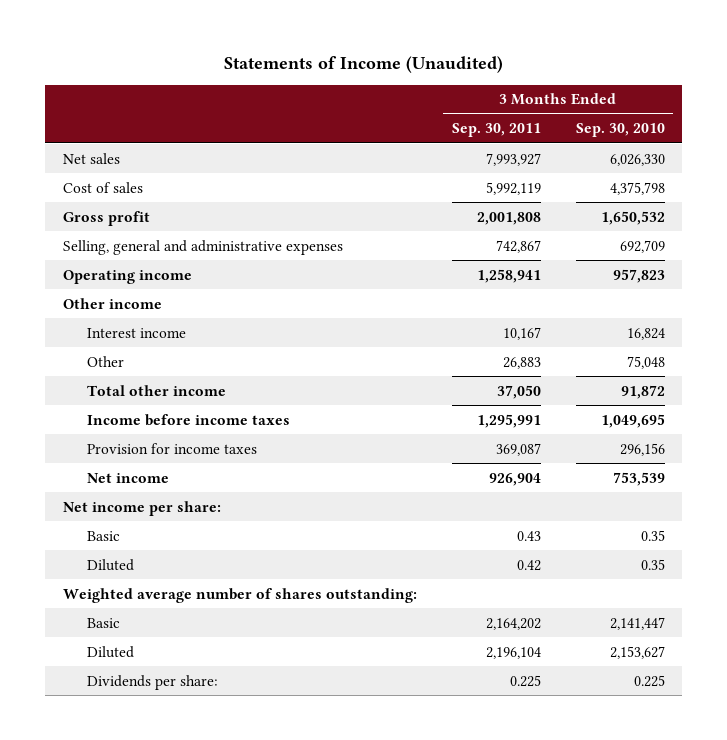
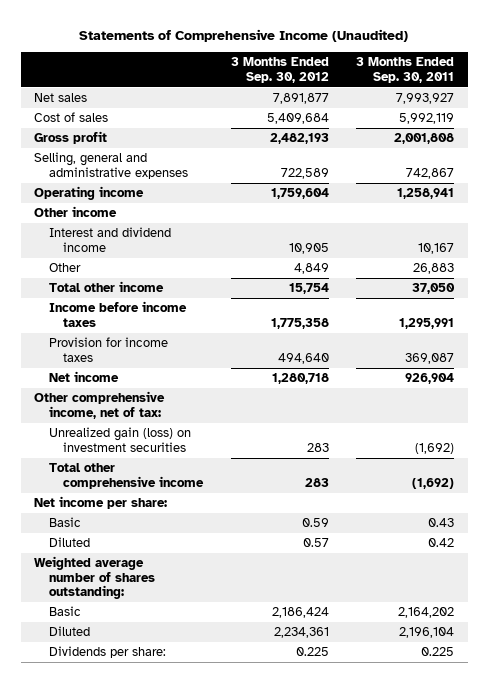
[223,56,503,74] Statements of Income (Unaudited) -> [79,28,409,42] Statements of Comprehensive Income (Unaudited)
[575,123,665,138] Sep. 30, 2010 -> none
none -> [230,57,329,84] 3 Months Ended Sep. 30, 2012
[87,327,187,338] Interest income -> [48,227,171,252] Interest and dividend income
none -> [34,391,166,419] Other comprehensive income, net of tax:
none -> [48,427,191,452] Unrealized gain (loss) on investment securities
none -> [48,463,205,489] Total other comprehensive income

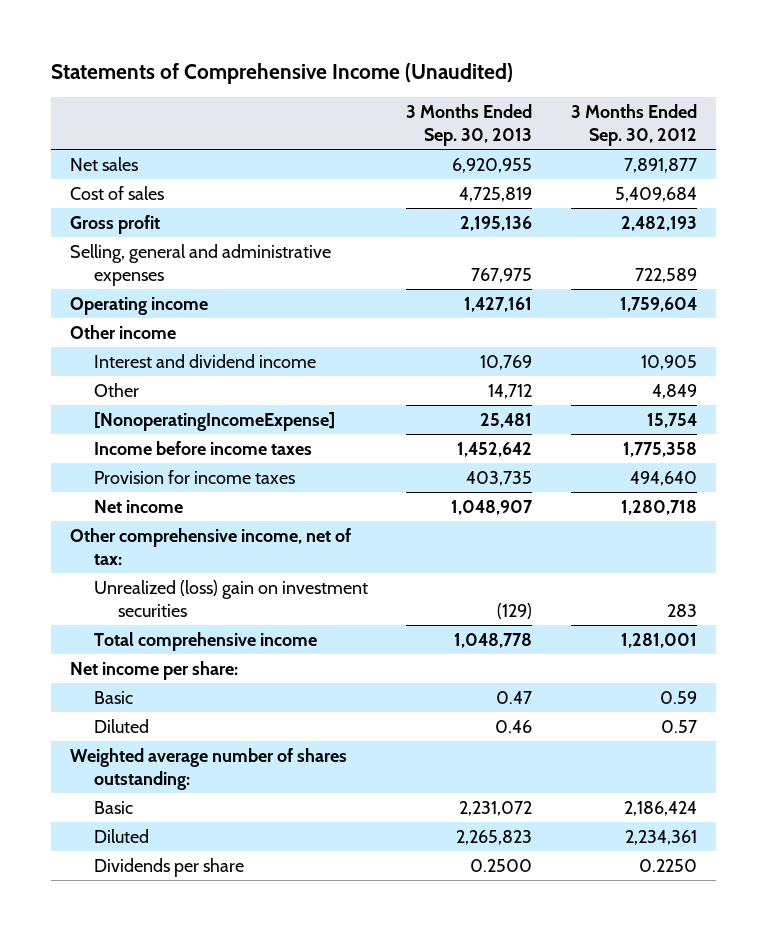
[356,57,455,84] 3 Months Ended Sep. 30, 2011 -> none
none -> [406,103,533,147] 3 Months Ended Sep. 30, 2013
[48,281,164,293] Total other income -> [94,411,336,431] [NonoperatingIncomeExpense]
[48,427,191,452] Unrealized gain (loss) on investment securities -> [94,579,369,618] Unrealized (loss) gain on investment securities
[48,463,205,489] Total other comprehensive income -> [94,631,318,651] Total comprehensive income
[304,477,329,487] 283 -> [620,632,697,648] 1,281,001
[48,646,166,659] Dividends per share: -> [94,857,245,877] Dividends per share
[295,647,329,657] 0.225 -> [638,858,697,872] 0.2250

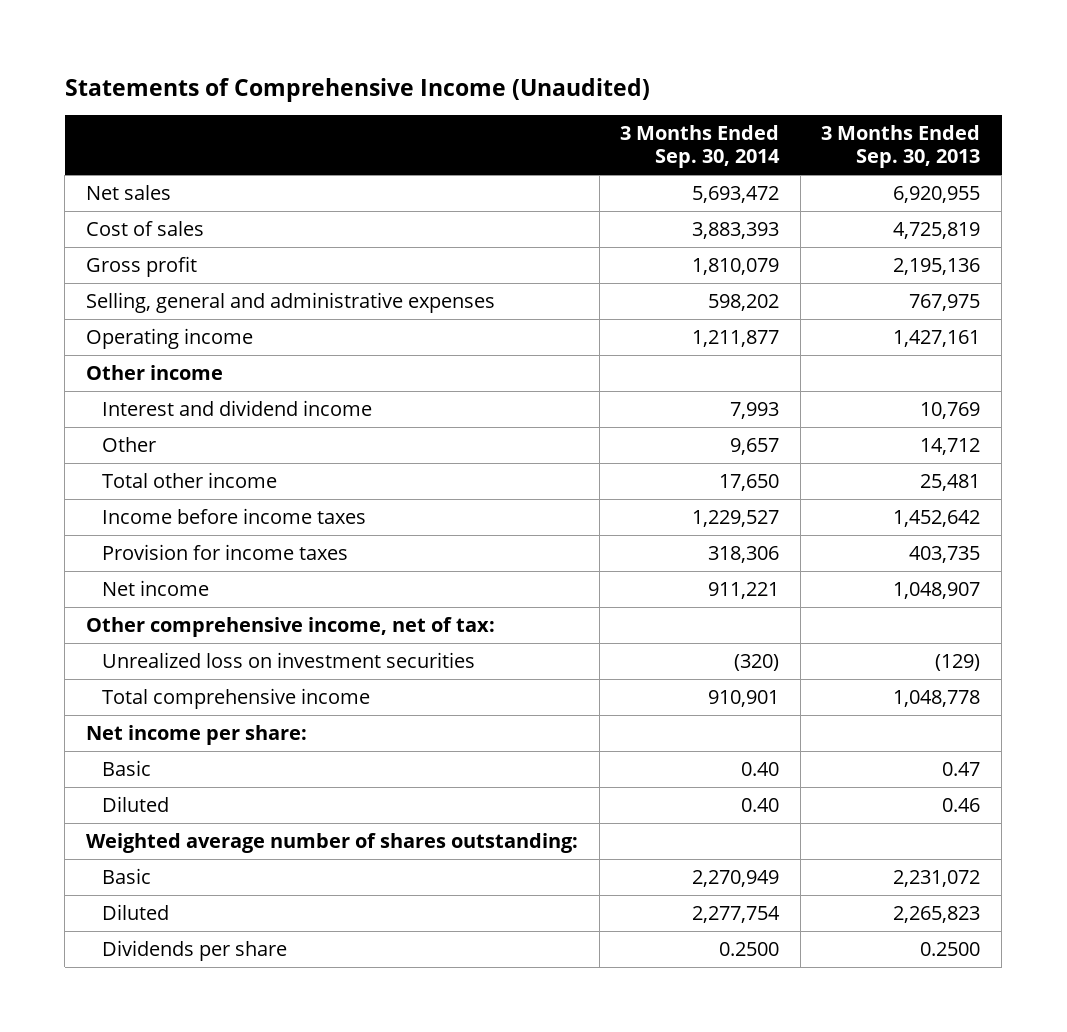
[570,103,697,147] 3 Months Ended Sep. 30, 2012 -> none
none -> [620,125,781,169] 3 Months Ended Sep. 30, 2014
[94,411,336,431] [NonoperatingIncomeExpense] -> [102,472,278,489] Total other income
[94,579,369,618] Unrealized (loss) gain on investment securities -> [102,652,476,669] Unrealized loss on investment securities

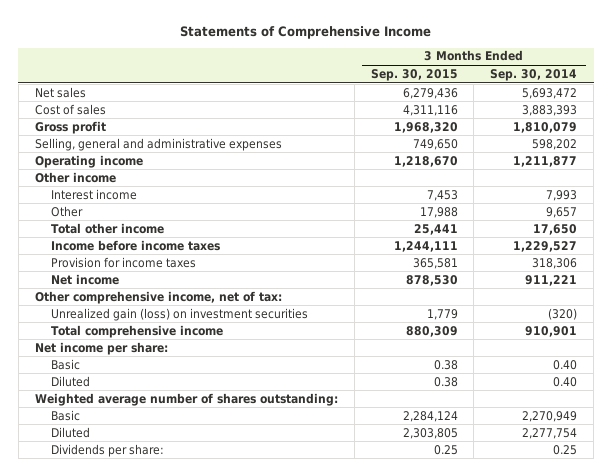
[64,77,650,102] Statements of Comprehensive Income (Unaudited) -> [180,26,432,40] Statements of Comprehensive Income
[821,125,981,169] 3 Months Ended Sep. 30, 2013 -> none
none -> [370,68,458,81] Sep. 30, 2015
[102,400,373,417] Interest and dividend income -> [51,188,138,200] Interest income
[102,652,476,669] Unrealized loss on investment securities -> [51,307,309,321] Unrealized gain (loss) on investment securities
[102,940,288,962] Dividends per share -> [51,443,165,457] Dividends per share:
[719,942,780,957] 0.2500 -> [553,444,578,455] 0.25

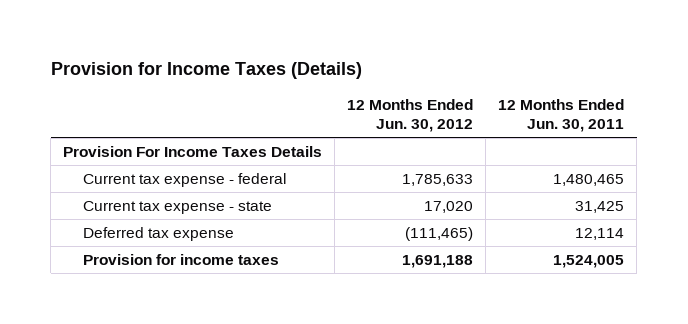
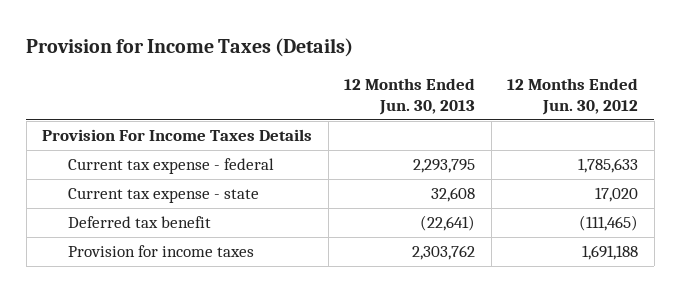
[498,98,625,133] 12 Months Ended Jun. 30, 2011 -> none
none -> [344,78,476,116] 12 Months Ended Jun. 30, 2013
[82,226,234,241] Deferred tax expense -> [68,216,212,229] Deferred tax benefit

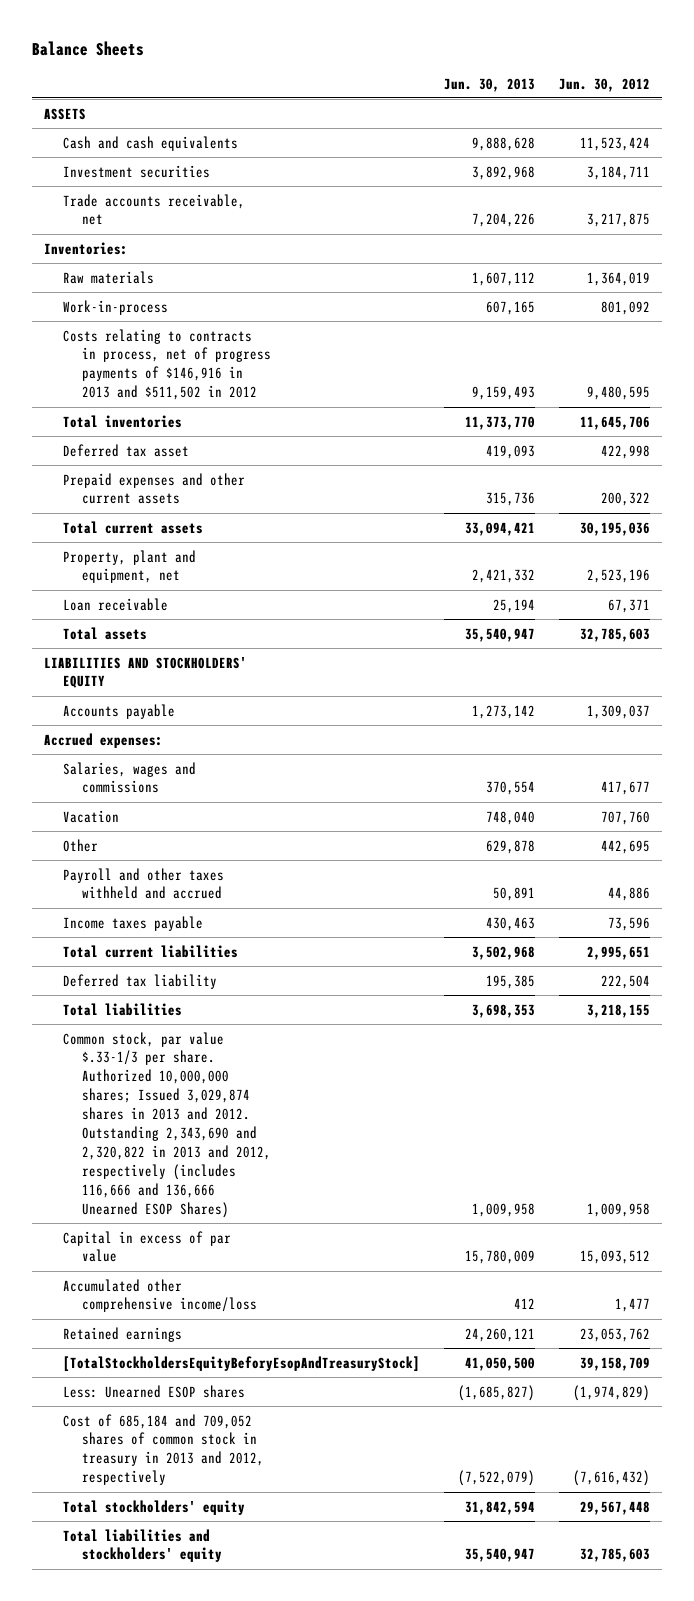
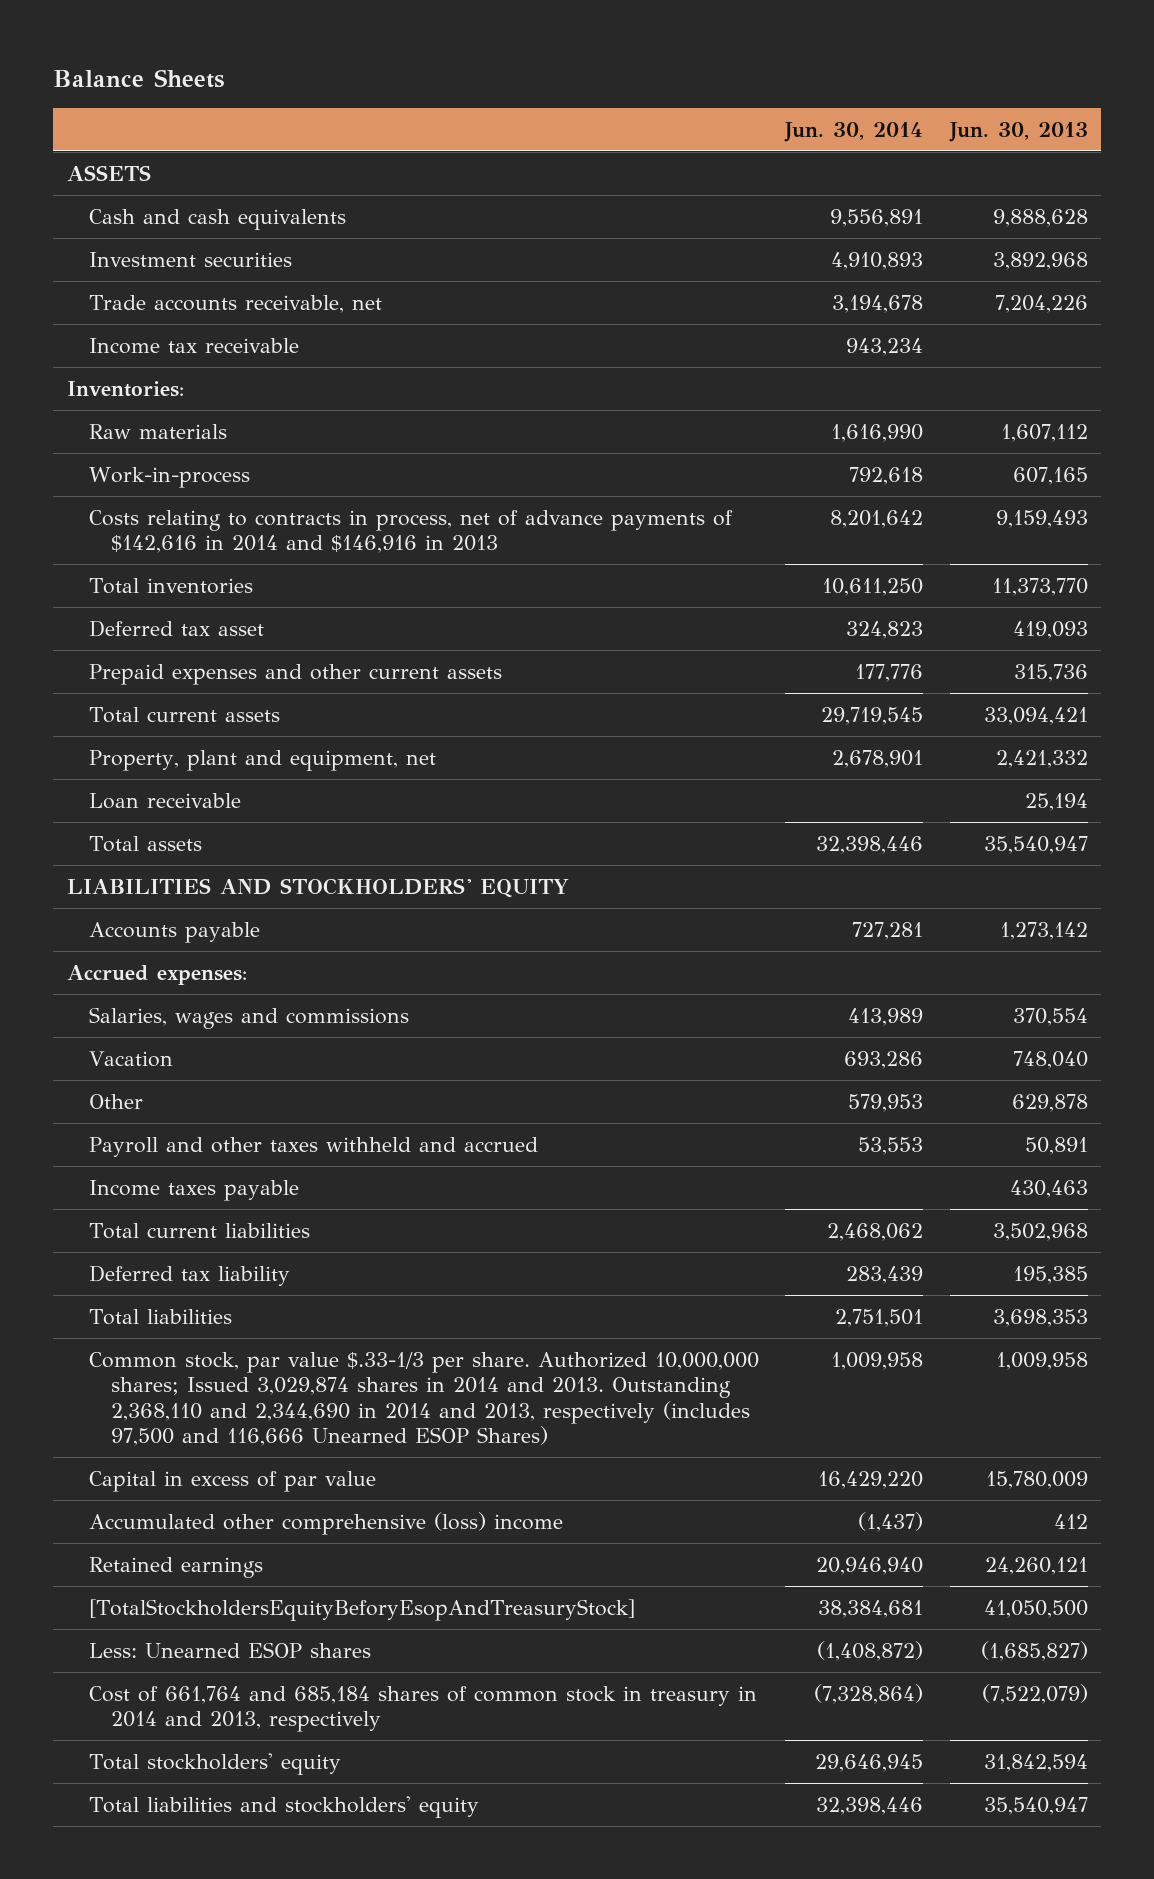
[559,77,651,92] Jun. 30, 2012 -> none
none -> [784,121,924,142] Jun. 30, 2014
none -> [88,337,299,354] Income tax receivable
[62,328,272,401] Costs relating to contracts in process, net of progress payments of $146,916 in 2013 and $511,502 in 2012 -> [88,509,733,554] Costs relating to contracts in process, net of advance payments of $142,616 in 2014 and $146,916 in 2013
[62,1031,272,1219] Common stock, par value $.33-1/3 per share. Authorized 10,000,000 shares; Issued 3,029,874 shares in 2013 and 2012. Outstanding 2,343,690 and 2,320,822 in 2013 and 2012, respectively (includes 116,666 and 136,666 Unearned ESOP Shares) -> [88,1351,759,1447] Common stock, par value $.33-1/3 per share. Authorized 10,000,000 shares; Issued 3,029,874 shares in 2014 and 2013. Outstanding 2,368,110 and 2,344,690 in 2014 and 2013, respectively (includes 97,500 and 116,666 Unearned ESOP Shares)
[62,1278,258,1313] Accumulated other comprehensive income/loss -> [88,1511,563,1535] Accumulated other comprehensive (loss) income
[62,1413,265,1486] Cost of 685,184 and 709,052 shares of common stock in treasury in 2013 and 2012, respectively -> [88,1685,757,1733] Cost of 661,764 and 685,184 shares of common stock in treasury in 2014 and 2013, respectively

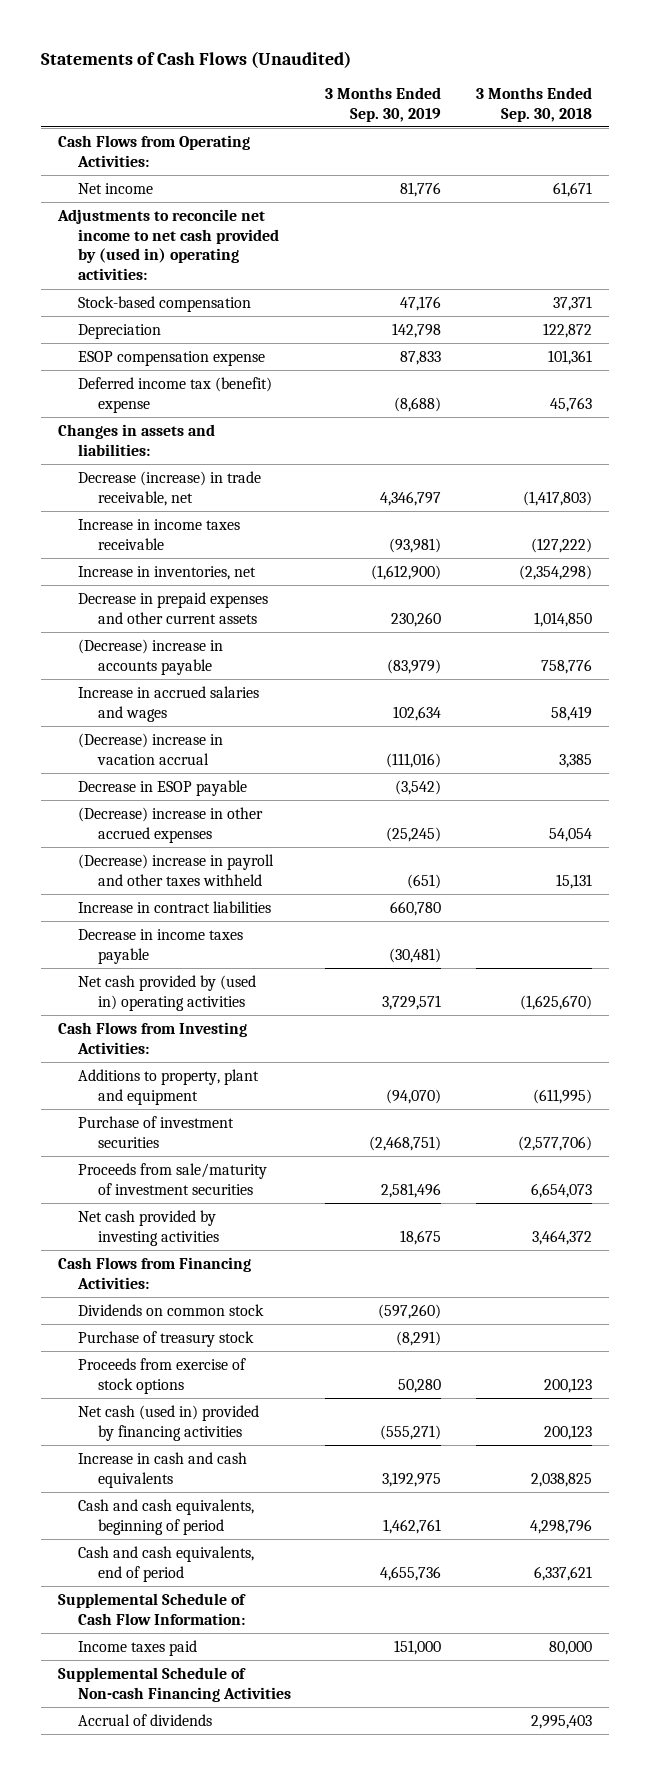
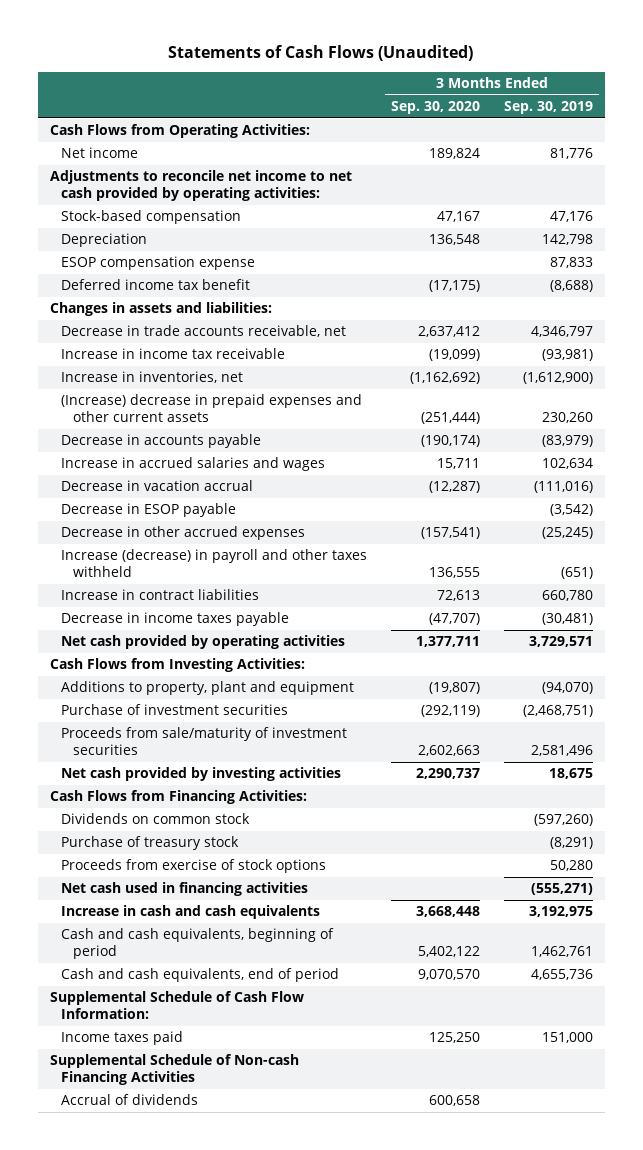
[475,86,592,122] 3 Months Ended Sep. 30, 2018 -> none
none -> [391,101,481,115] Sep. 30, 2020
[56,208,279,281] Adjustments to reconcile net income to net cash provided by (used in) operating activities: -> [49,170,352,201] Adjustments to reconcile net income to net cash provided by operating activities:
[77,376,272,413] Deferred income tax (benefit) expense -> [61,279,251,291] Deferred income tax benefit
[77,470,261,506] Decrease (increase) in trade receivable, net -> [61,325,347,338] Decrease in trade accounts receivable, net
[77,518,240,550] Increase in income taxes receivable -> [61,348,286,360] Increase in income tax receivable
[77,591,268,624] Decrease in prepaid expenses and other current assets -> [61,394,363,422] (Increase) decrease in prepaid expenses and other current assets
[77,638,223,675] (Decrease) increase in accounts payable -> [61,434,262,449] Decrease in accounts payable
[77,732,223,765] (Decrease) increase in vacation accrual -> [61,480,254,492] Decrease in vacation accrual
[77,806,263,843] (Decrease) increase in other accrued expenses -> [61,526,306,541] Decrease in other accrued expenses
[77,853,274,886] (Decrease) increase in payroll and other taxes withheld -> [61,549,368,577] Increase (decrease) in payroll and other taxes withheld
[77,974,256,1011] Net cash provided by (used in) operating activities -> [61,635,346,650] Net cash provided by operating activities
[77,1404,259,1441] Net cash (used in) provided by financing activities -> [61,882,309,897] Net cash used in financing activities

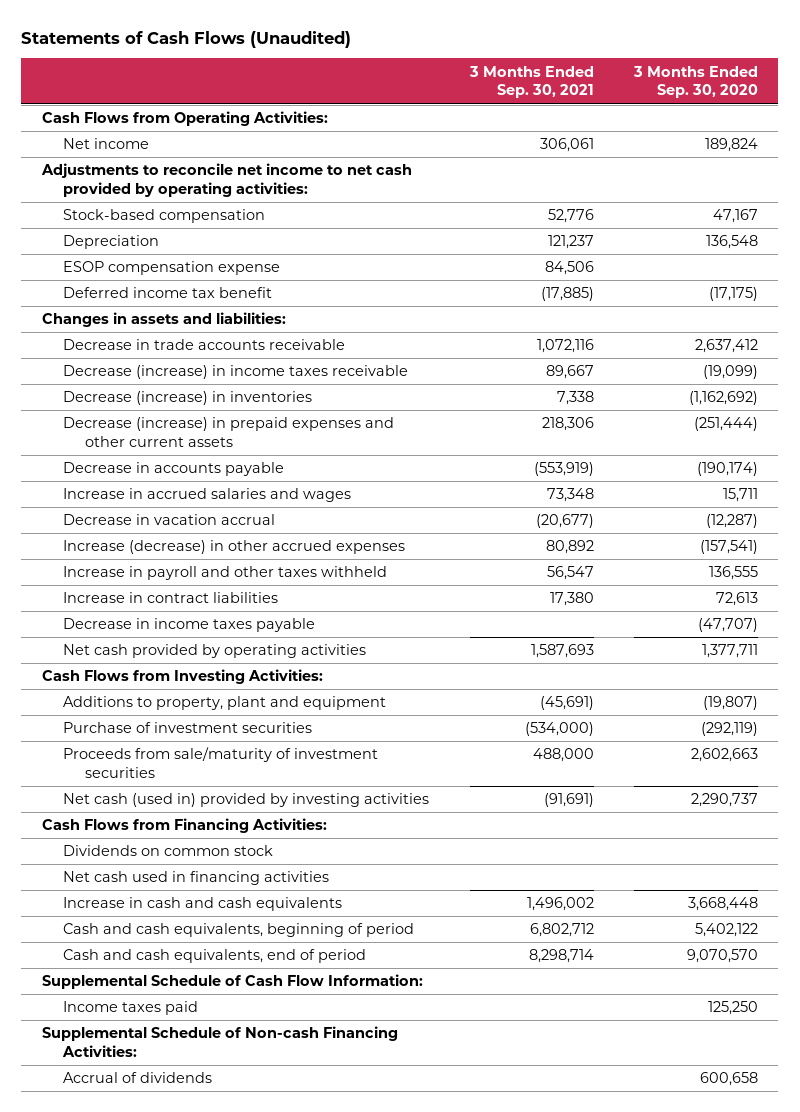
[504,101,594,115] Sep. 30, 2019 -> none
none -> [468,65,594,99] 3 Months Ended Sep. 30, 2021
[61,325,347,338] Decrease in trade accounts receivable, net -> [63,339,346,351] Decrease in trade accounts receivable
[61,348,286,360] Increase in income tax receivable -> [63,365,409,380] Decrease (increase) in income taxes receivable
[61,371,244,384] Increase in inventories, net -> [63,391,313,406] Decrease (increase) in inventories
[61,394,363,422] (Increase) decrease in prepaid expenses and other current assets -> [63,417,395,448] Decrease (increase) in prepaid expenses and other current assets
[61,503,237,518] Decrease in ESOP payable -> none
[61,526,306,541] Decrease in other accrued expenses -> [63,540,406,555] Increase (decrease) in other accrued expenses
[61,549,368,577] Increase (decrease) in payroll and other taxes withheld -> [63,566,388,581] Increase in payroll and other taxes withheld
[61,767,342,782] Net cash provided by investing activities -> [63,793,430,808] Net cash (used in) provided by investing activities
[61,836,240,851] Purchase of treasury stock -> none
[61,859,327,874] Proceeds from exercise of stock options -> none
[49,1054,299,1085] Supplemental Schedule of Non-cash Financing Activities -> [41,1026,398,1058] Supplemental Schedule of Non-cash Financing Activities:

